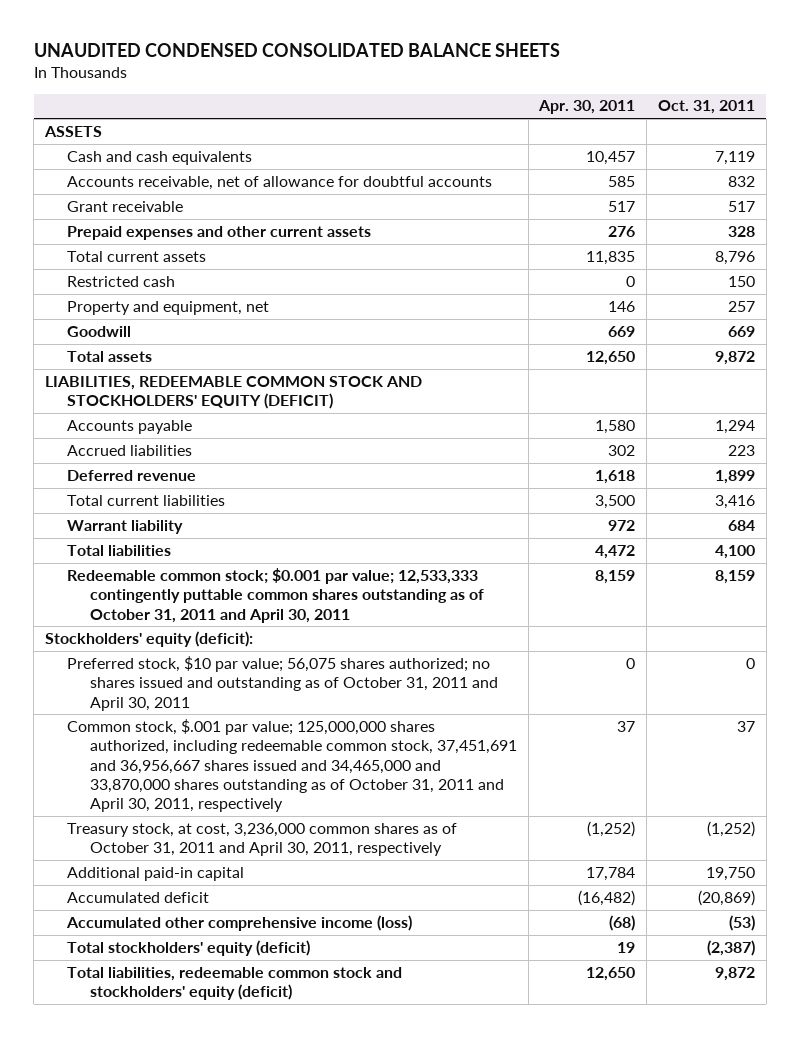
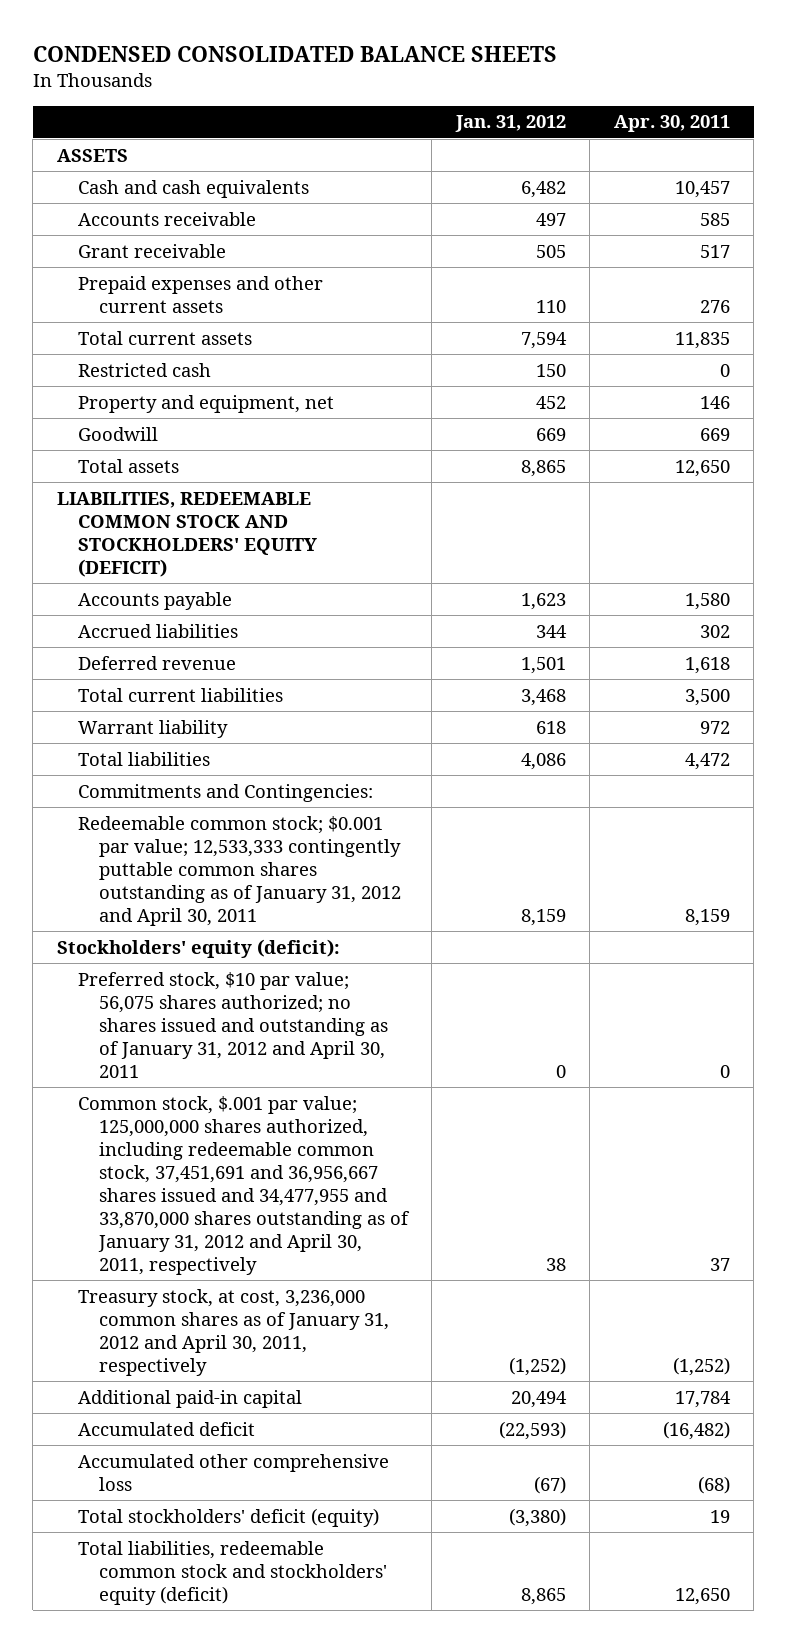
[33,43,560,58] UNAUDITED CONDENSED CONSOLIDATED BALANCE SHEETS -> [32,45,557,62] CONDENSED CONSOLIDATED BALANCE SHEETS
[658,100,756,115] Oct. 31, 2011 -> none
none -> [454,115,566,133] Jan. 31, 2012
[67,175,493,190] Accounts receivable, net of allowance for doubtful accounts -> [77,211,256,226] Accounts receivable
none -> [77,783,373,802] Commitments and Contingencies:
[67,567,484,623] Redeemable common stock; $0.001 par value; 12,533,333 contingently puttable common shares outstanding as of October 31, 2011 and April 30, 2011 -> [77,815,401,926] Redeemable common stock; $0.001 par value; 12,533,333 contingently puttable common shares outstanding as of January 31, 2012 and April 30, 2011
[67,655,498,711] Preferred stock, $10 par value; 56,075 shares authorized; no shares issued and outstanding as of October 31, 2011 and April 30, 2011 -> [77,971,388,1078] Preferred stock, $10 par value; 56,075 shares authorized; no shares issued and outstanding as of January 31, 2012 and April 30, 2011
[67,718,517,813] Common stock, $.001 par value; 125,000,000 shares authorized, including redeemable common stock, 37,451,691 and 36,956,667 shares issued and 34,465,000 and 33,870,000 shares outstanding as of October 31, 2011 and April 30, 2011, respectively -> [77,1095,410,1275] Common stock, $.001 par value; 125,000,000 shares authorized, including redeemable common stock, 37,451,691 and 36,956,667 shares issued and 34,477,955 and 33,870,000 shares outstanding as of January 31, 2012 and April 30, 2011, respectively
[67,822,458,857] Treasury stock, at cost, 3,236,000 common shares as of October 31, 2011 and April 30, 2011, respectively -> [77,1288,389,1376] Treasury stock, at cost, 3,236,000 common shares as of January 31, 2012 and April 30, 2011, respectively
[66,914,413,931] Accumulated other comprehensive income (loss) -> [77,1453,389,1491] Accumulated other comprehensive loss
[67,939,311,956] Total stockholders' equity (deficit) -> [77,1507,379,1527] Total stockholders' deficit (equity)

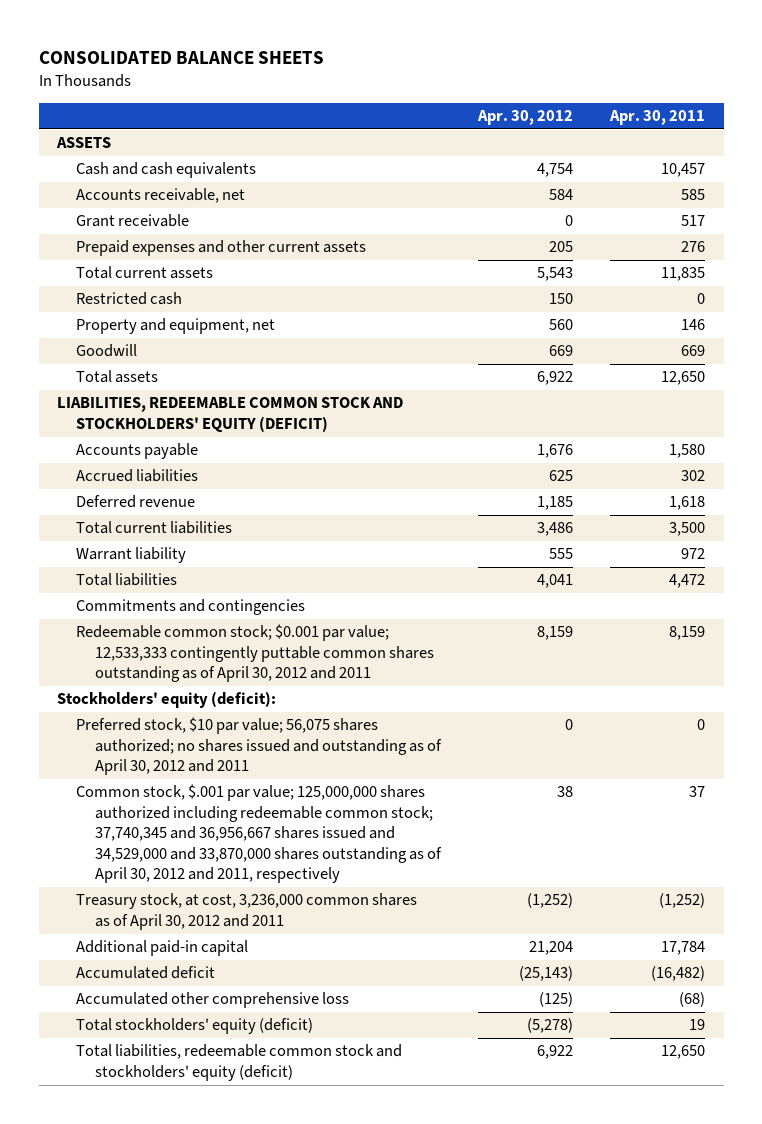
[32,45,557,62] CONDENSED CONSOLIDATED BALANCE SHEETS -> [38,51,324,65] CONSOLIDATED BALANCE SHEETS
[454,115,566,133] Jan. 31, 2012 -> none
none -> [477,110,574,126] Apr. 30, 2012
[77,211,256,226] Accounts receivable -> [76,188,246,204] Accounts receivable, net
[77,783,373,802] Commitments and Contingencies: -> [76,599,306,616] Commitments and contingencies
[77,815,401,926] Redeemable common stock; $0.001 par value; 12,533,333 contingently puttable common shares outstanding as of January 31, 2012 and April 30, 2011 -> [76,624,435,683] Redeemable common stock; $0.001 par value; 12,533,333 contingently puttable common shares outstanding as of April 30, 2012 and 2011
[77,971,388,1078] Preferred stock, $10 par value; 56,075 shares authorized; no shares issued and outstanding as of January 31, 2012 and April 30, 2011 -> [76,717,443,776] Preferred stock, $10 par value; 56,075 shares authorized; no shares issued and outstanding as of April 30, 2012 and 2011
[77,1095,410,1275] Common stock, $.001 par value; 125,000,000 shares authorized, including redeemable common stock, 37,451,691 and 36,956,667 shares issued and 34,477,955 and 33,870,000 shares outstanding as of January 31, 2012 and April 30, 2011, respectively -> [76,784,443,884] Common stock, $.001 par value; 125,000,000 shares authorized including redeemable common stock; 37,740,345 and 36,956,667 shares issued and 34,529,000 and 33,870,000 shares outstanding as of April 30, 2012 and 2011, respectively
[77,1288,389,1376] Treasury stock, at cost, 3,236,000 common shares as of January 31, 2012 and April 30, 2011, respectively -> [76,893,418,930] Treasury stock, at cost, 3,236,000 common shares as of April 30, 2012 and 2011
[77,1507,379,1527] Total stockholders' deficit (equity) -> [76,1018,314,1035] Total stockholders' equity (deficit)

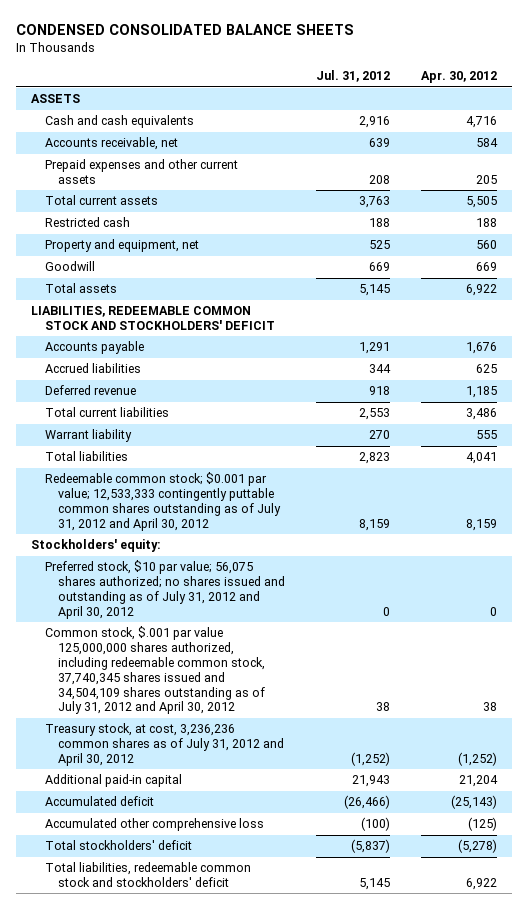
[38,51,324,65] CONSOLIDATED BALANCE SHEETS -> [15,24,354,36] CONDENSED CONSOLIDATED BALANCE SHEETS
[609,110,706,126] Apr. 30, 2011 -> none
none -> [316,70,391,83] Jul. 31, 2012
[537,163,574,178] 4,754 -> [465,116,497,129] 4,716
[76,214,190,228] Grant receivable -> none
[537,267,574,282] 5,543 -> [465,196,497,209] 5,505
[549,293,574,305] 150 -> [475,218,497,228] 188
[57,397,404,432] LIABILITIES, REDEEMABLE COMMON STOCK AND STOCKHOLDERS' EQUITY (DEFICIT) -> [30,306,275,331] LIABILITIES, REDEEMABLE COMMON STOCK AND STOCKHOLDERS' DEFICIT
[76,599,306,616] Commitments and contingencies -> none
[76,624,435,683] Redeemable common stock; $0.001 par value; 12,533,333 contingently puttable common shares outstanding as of April 30, 2012 and 2011 -> [44,472,282,531] Redeemable common stock; $0.001 par value; 12,533,333 contingently puttable common shares outstanding as of July 31, 2012 and April 30, 2012
[57,691,277,709] Stockholders' equity (deficit): -> [30,539,161,553] Stockholders' equity:
[76,717,443,776] Preferred stock, $10 par value; 56,075 shares authorized; no shares issued and outstanding as of April 30, 2012 and 2011 -> [44,560,286,619] Preferred stock, $10 par value; 56,075 shares authorized; no shares issued and outstanding as of July 31, 2012 and April 30, 2012
[76,784,443,884] Common stock, $.001 par value; 125,000,000 shares authorized including redeemable common stock; 37,740,345 and 36,956,667 shares issued and 34,529,000 and 33,870,000 shares outstanding as of April 30, 2012 and 2011, respectively -> [44,626,266,715] Common stock, $.001 par value 125,000,000 shares authorized, including redeemable common stock, 37,740,345 shares issued and 34,504,109 shares outstanding as of July 31, 2012 and April 30, 2012
[76,893,418,930] Treasury stock, at cost, 3,236,000 common shares as of April 30, 2012 and 2011 -> [44,723,285,766] Treasury stock, at cost, 3,236,236 common shares as of July 31, 2012 and April 30, 2012
[76,1018,314,1035] Total stockholders' equity (deficit) -> [44,840,192,851] Total stockholders' deficit
[76,1044,403,1081] Total liabilities, redeemable common stock and stockholders' equity (deficit) -> [44,862,251,888] Total liabilities, redeemable common stock and stockholders' deficit

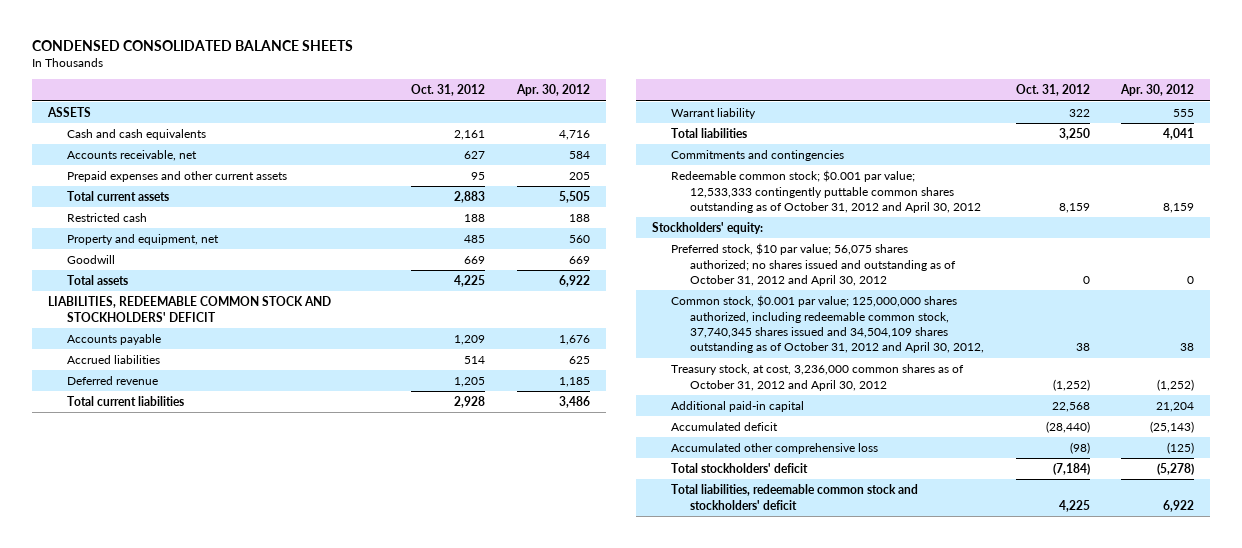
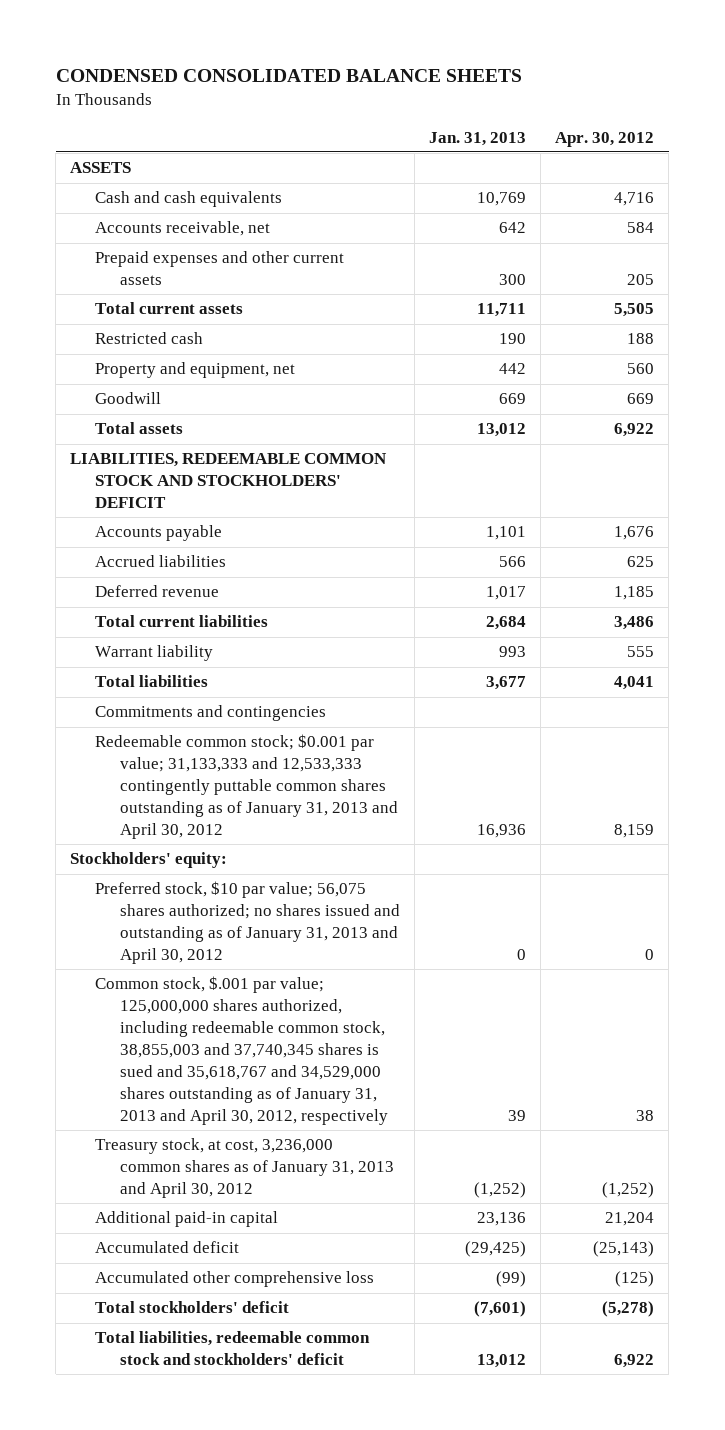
[411,84,486,97] Oct. 31, 2012 -> none
none -> [429,131,527,146] Jan. 31, 2013
[670,170,981,213] Redeemable common stock; $0.001 par value; 12,533,333 contingently puttable common shares outstanding as of October 31, 2012 and April 30, 2012 -> [95,734,399,840] Redeemable common stock; $0.001 par value; 31,133,333 and 12,533,333 contingently puttable common shares outstanding as of January 31, 2013 and April 30, 2012
[670,243,956,286] Preferred stock, $10 par value; 56,075 shares authorized; no shares issued and outstanding as of October 31, 2012 and April 30, 2012 -> [95,881,401,965] Preferred stock, $10 par value; 56,075 shares authorized; no shares issued and outstanding as of January 31, 2013 and April 30, 2012
[670,295,984,354] Common stock, $0.001 par value; 125,000,000 shares authorized, including redeemable common stock, 37,740,345 shares issued and 34,504,109 shares outstanding as of October 31, 2012 and April 30, 2012, -> [95,976,389,1126] Common stock, $.001 par value; 125,000,000 shares authorized, including redeemable common stock, 38,855,003 and 37,740,345 shares is sued and 35,618,767 and 34,529,000 shares outstanding as of January 31, 2013 and April 30, 2012, respectively
[670,364,964,391] Treasury stock, at cost, 3,236,000 common shares as of October 31, 2012 and April 30, 2012 -> [95,1138,395,1199] Treasury stock, at cost, 3,236,000 common shares as of January 31, 2013 and April 30, 2012

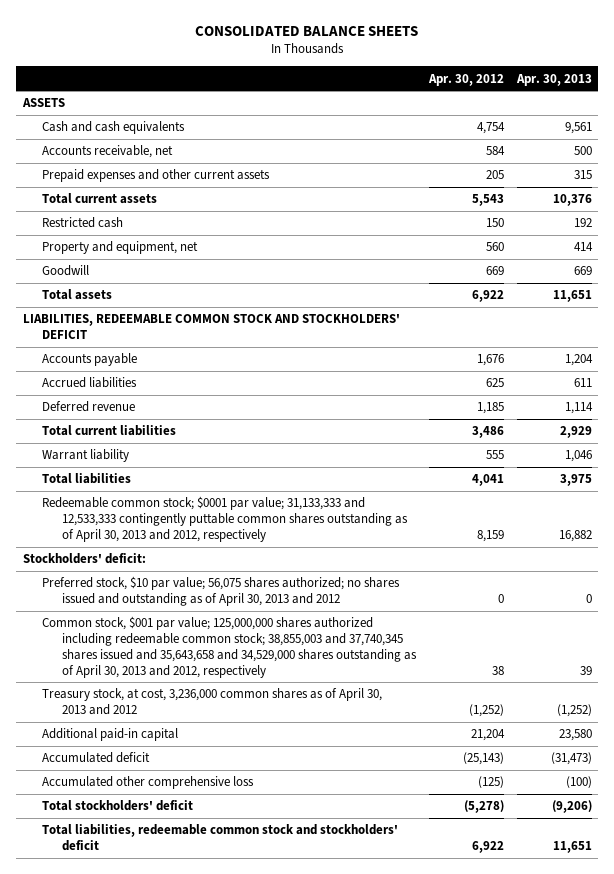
[55,69,522,83] CONDENSED CONSOLIDATED BALANCE SHEETS -> [195,26,419,37] CONSOLIDATED BALANCE SHEETS
[429,131,527,146] Jan. 31, 2013 -> none
none -> [515,73,592,86] Apr. 30, 2013
[614,192,655,207] 4,716 -> [476,122,505,135] 4,754
[614,303,655,318] 5,505 -> [471,194,504,207] 5,543
[627,333,655,345] 188 -> [485,218,504,228] 150
[95,705,327,722] Commitments and contingencies -> none
[95,734,399,840] Redeemable common stock; $0.001 par value; 31,133,333 and 12,533,333 contingently puttable common shares outstanding as of January 31, 2013 and April 30, 2012 -> [42,496,408,542] Redeemable common stock; $0001 par value; 31,133,333 and 12,533,333 contingently puttable common shares outstanding as of April 30, 2013 and 2012, respectively
[70,852,228,869] Stockholders' equity: -> [22,553,146,565] Stockholders' deficit:
[95,881,401,965] Preferred stock, $10 par value; 56,075 shares authorized; no shares issued and outstanding as of January 31, 2013 and April 30, 2012 -> [42,576,401,607] Preferred stock, $10 par value; 56,075 shares authorized; no shares issued and outstanding as of April 30, 2013 and 2012
[95,976,389,1126] Common stock, $.001 par value; 125,000,000 shares authorized, including redeemable common stock, 38,855,003 and 37,740,345 shares is sued and 35,618,767 and 34,529,000 shares outstanding as of January 31, 2013 and April 30, 2012, respectively -> [42,616,417,678] Common stock, $001 par value; 125,000,000 shares authorized including redeemable common stock; 38,855,003 and 37,740,345 shares issued and 35,643,658 and 34,529,000 shares outstanding as of April 30, 2013 and 2012, respectively
[95,1138,395,1199] Treasury stock, at cost, 3,236,000 common shares as of January 31, 2013 and April 30, 2012 -> [42,688,383,716] Treasury stock, at cost, 3,236,000 common shares as of April 30, 2013 and 2012

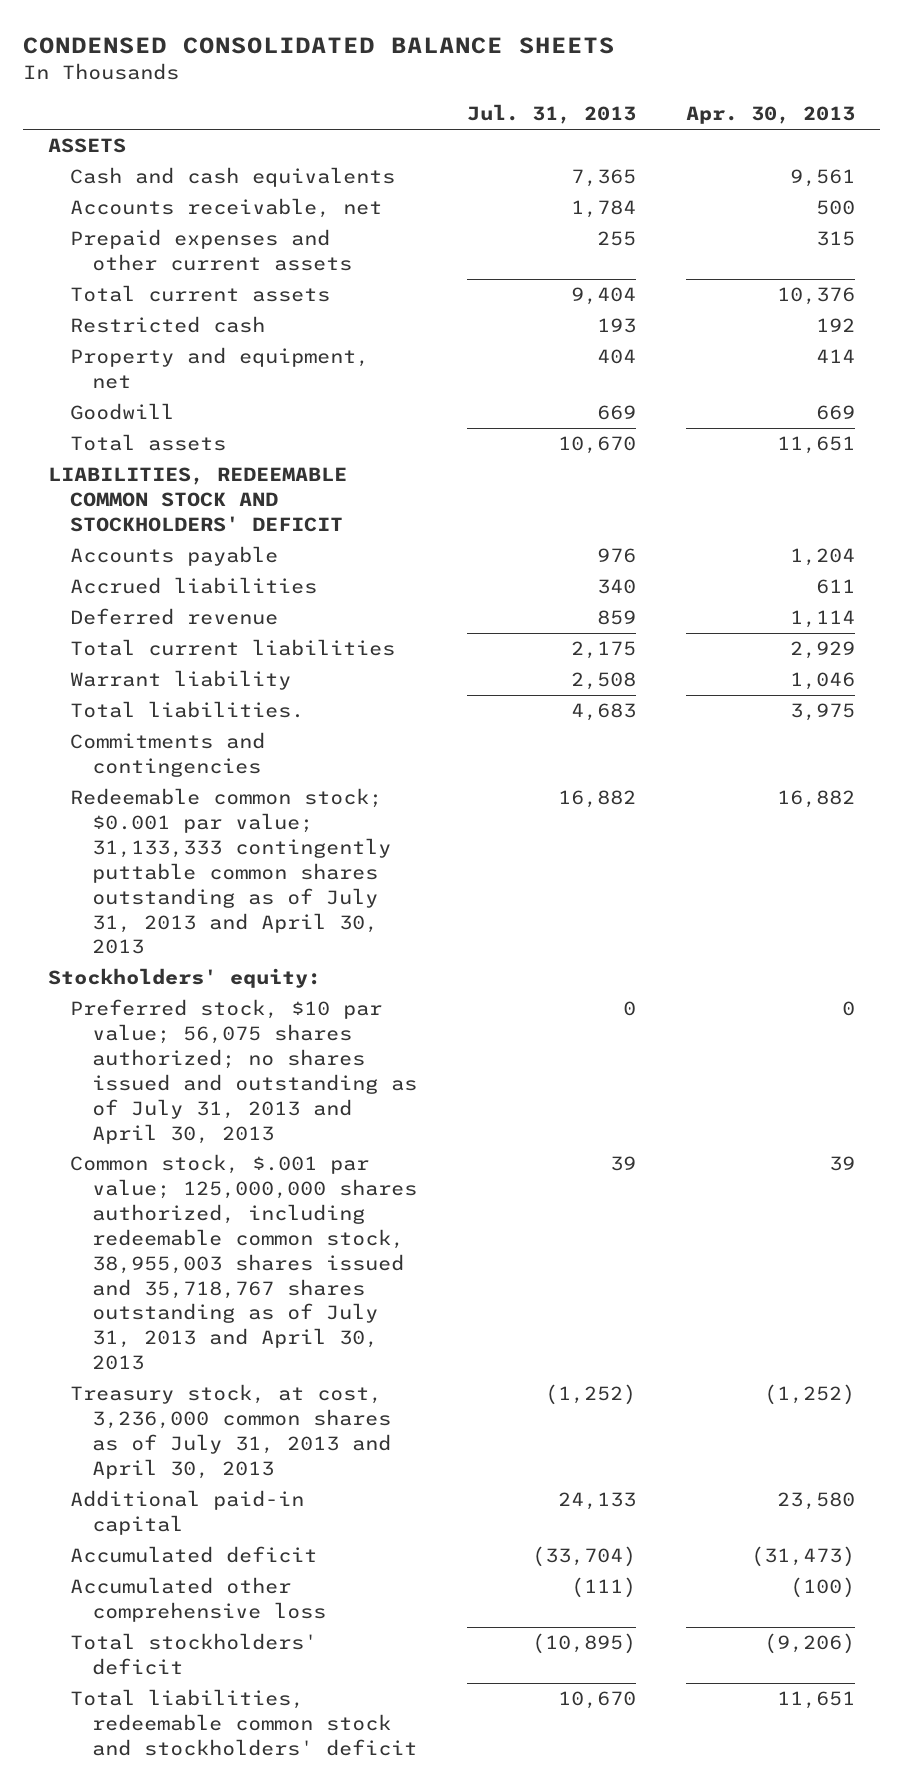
[195,26,419,37] CONSOLIDATED BALANCE SHEETS -> [22,36,615,54] CONDENSED CONSOLIDATED BALANCE SHEETS
[427,73,504,86] Apr. 30, 2012 -> none
none -> [466,104,636,125] Jul. 31, 2013
[42,473,132,485] Total liabilities -> [69,701,304,719] Total liabilities.
none -> [69,732,265,778] Commitments and contingencies
[42,496,408,542] Redeemable common stock; $0001 par value; 31,133,333 and 12,533,333 contingently puttable common shares outstanding as of April 30, 2013 and 2012, respectively -> [69,788,391,955] Redeemable common stock; $0.001 par value; 31,133,333 contingently puttable common shares outstanding as of July 31, 2013 and April 30, 2013
[22,553,146,565] Stockholders' deficit: -> [47,968,321,989] Stockholders' equity:
[42,576,401,607] Preferred stock, $10 par value; 56,075 shares authorized; no shares issued and outstanding as of April 30, 2013 and 2012 -> [69,999,417,1144] Preferred stock, $10 par value; 56,075 shares authorized; no shares issued and outstanding as of July 31, 2013 and April 30, 2013
[42,616,417,678] Common stock, $001 par value; 125,000,000 shares authorized including redeemable common stock; 38,855,003 and 37,740,345 shares issued and 35,643,658 and 34,529,000 shares outstanding as of April 30, 2013 and 2012, respectively -> [69,1154,417,1370] Common stock, $.001 par value; 125,000,000 shares authorized, including redeemable common stock, 38,955,003 shares issued and 35,718,767 shares outstanding as of July 31, 2013 and April 30, 2013
[42,688,383,716] Treasury stock, at cost, 3,236,000 common shares as of April 30, 2013 and 2012 -> [69,1384,391,1479] Treasury stock, at cost, 3,236,000 common shares as of July 31, 2013 and April 30, 2013

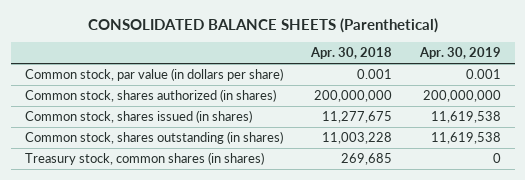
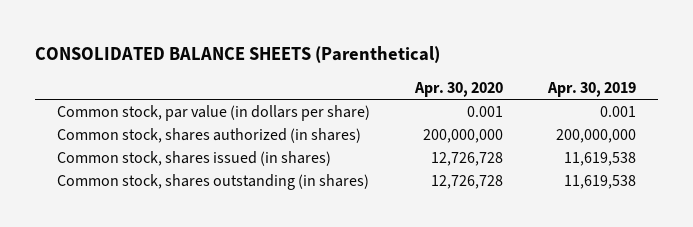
[309,47,392,60] Apr. 30, 2018 -> none
none -> [414,81,504,97] Apr. 30, 2020
[24,152,264,166] Treasury stock, common shares (in shares) -> none

